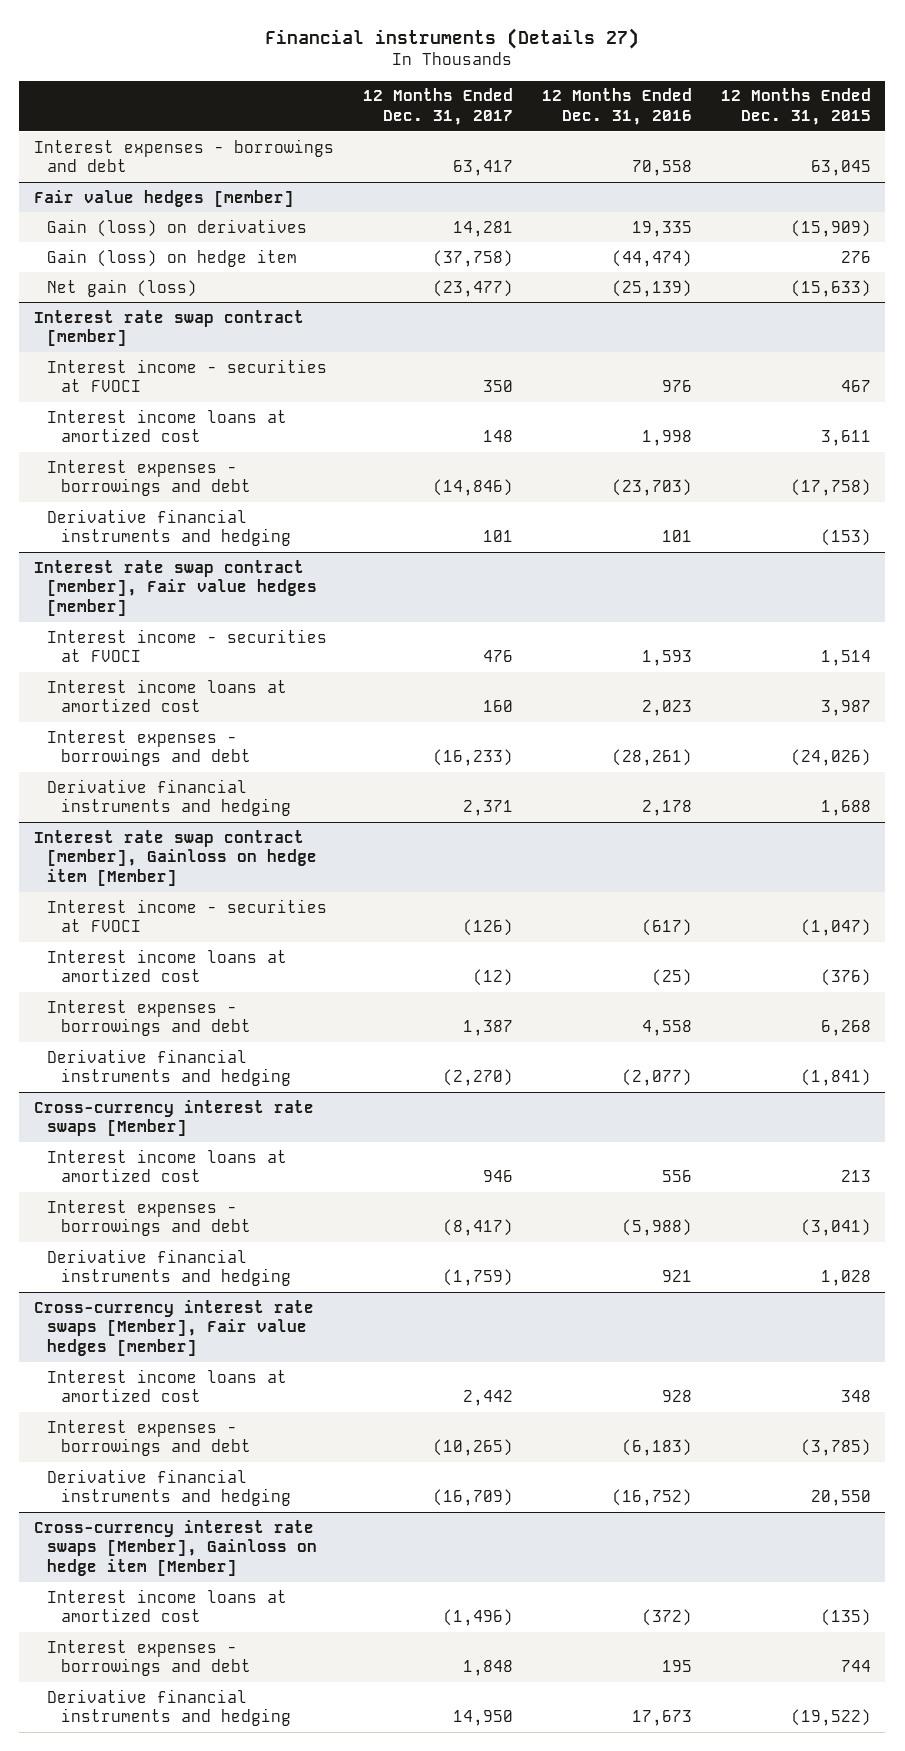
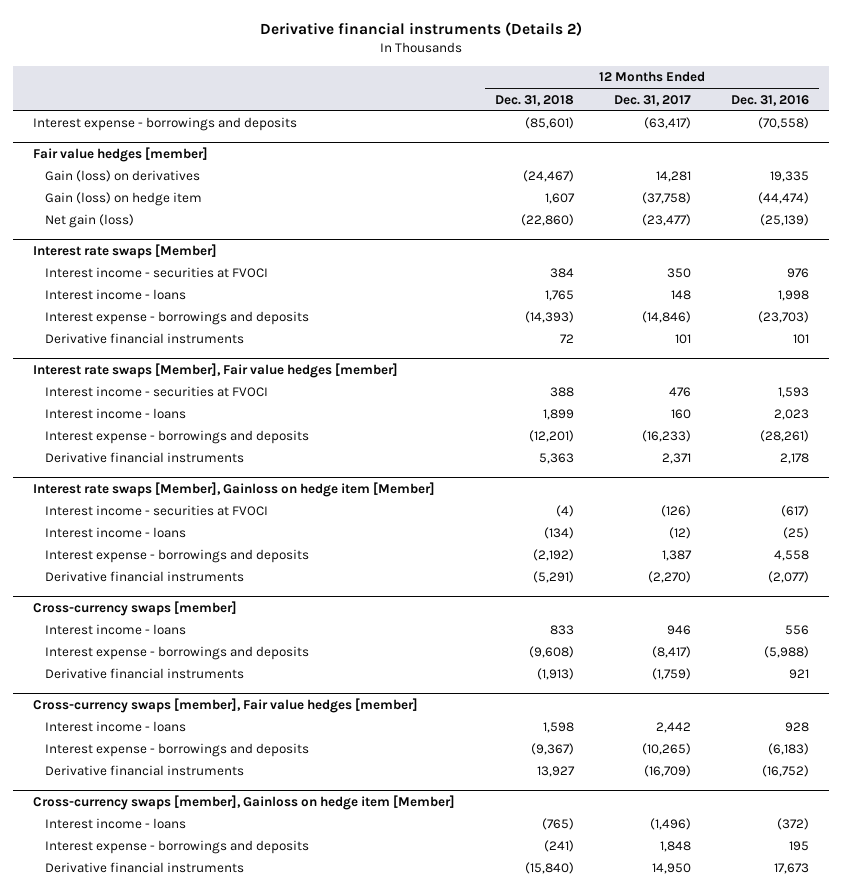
[265,27,640,49] Financial instruments (Details 27) -> [259,21,582,36] Derivative financial instruments (Details 2)
[720,88,871,126] 12 Months Ended Dec. 31, 2015 -> none
none -> [494,94,574,106] Dec. 31, 2018
[33,138,334,173] Interest expenses - borrowings and debt -> none
none -> [32,117,297,132] Interest expense - borrowings and deposits
[33,309,304,347] Interest rate swap contract [member] -> [32,243,217,259] Interest rate swaps [Member]
[47,408,288,443] Interest income loans at amortized cost -> [45,289,187,301] Interest income - loans
[47,459,251,497] Interest expenses - borrowings and debt -> [45,311,310,326] Interest expense - borrowings and deposits
[47,508,291,547] Derivative financial instruments and hedging -> [45,333,245,345] Derivative financial instruments
[33,559,318,617] Interest rate swap contract [member], Fair value hedges [member] -> [32,362,398,378] Interest rate swaps [Member], Fair value hedges [member]
[47,678,288,713] Interest income loans at amortized cost -> [45,408,187,420] Interest income - loans
[47,729,251,767] Interest expenses - borrowings and debt -> [45,430,310,445] Interest expense - borrowings and deposits
[47,778,291,817] Derivative financial instruments and hedging -> [45,452,245,464] Derivative financial instruments
[33,829,318,887] Interest rate swap contract [member], Gainloss on hedge item [Member] -> [32,481,435,497] Interest rate swaps [Member], Gainloss on hedge item [Member]
[47,948,288,983] Interest income loans at amortized cost -> [45,527,187,539] Interest income - loans
[47,999,251,1037] Interest expenses - borrowings and debt -> [45,549,310,564] Interest expense - borrowings and deposits
[47,1048,291,1087] Derivative financial instruments and hedging -> [45,571,245,583] Derivative financial instruments
[33,1099,314,1137] Cross-currency interest rate swaps [Member] -> [32,600,237,616] Cross-currency swaps [member]
[47,1148,288,1183] Interest income loans at amortized cost -> [45,624,187,636] Interest income - loans
[47,1199,251,1237] Interest expenses - borrowings and debt -> [45,646,310,661] Interest expense - borrowings and deposits
[47,1248,291,1287] Derivative financial instruments and hedging -> [45,668,245,680] Derivative financial instruments
[33,1299,314,1357] Cross-currency interest rate swaps [Member], Fair value hedges [member] -> [32,697,418,713] Cross-currency swaps [member], Fair value hedges [member]
[47,1368,288,1403] Interest income loans at amortized cost -> [45,721,187,733] Interest income - loans
[47,1419,251,1457] Interest expenses - borrowings and debt -> [45,743,310,758] Interest expense - borrowings and deposits
[47,1468,291,1507] Derivative financial instruments and hedging -> [45,765,245,777] Derivative financial instruments
[33,1519,318,1577] Cross-currency interest rate swaps [Member], Gainloss on hedge item [Member] -> [32,794,455,810] Cross-currency swaps [member], Gainloss on hedge item [Member]
[47,1588,288,1623] Interest income loans at amortized cost -> [45,818,187,830] Interest income - loans
[47,1639,251,1677] Interest expenses - borrowings and debt -> [45,840,310,855] Interest expense - borrowings and deposits
[47,1688,291,1727] Derivative financial instruments and hedging -> [45,862,245,874] Derivative financial instruments

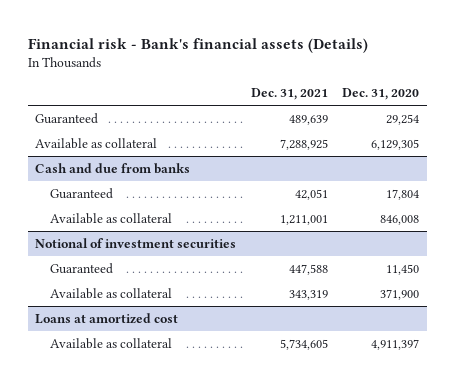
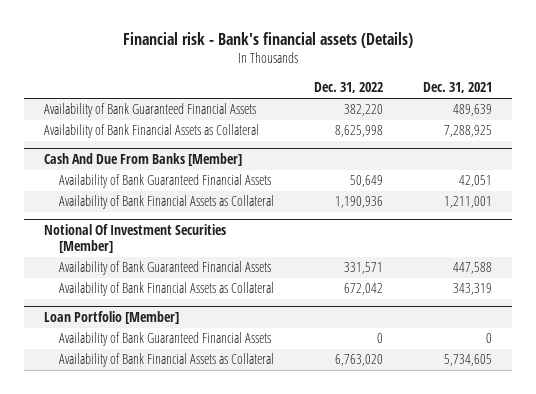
[342,88,420,101] Dec. 31, 2020 -> none
none -> [314,82,384,94] Dec. 31, 2022
[35,112,99,124] Guaranteed -> [44,103,257,118] Availability of Bank Guaranteed Financial Assets
[35,137,158,149] Available as collateral -> [44,124,260,139] Availability of Bank Financial Assets as Collateral
[35,162,191,174] Cash and due from banks -> [44,153,243,167] Cash And Due From Banks [Member]
[50,187,114,199] Guaranteed -> [59,174,272,189] Availability of Bank Guaranteed Financial Assets
[50,212,173,224] Available as collateral -> [59,195,275,210] Availability of Bank Financial Assets as Collateral
[35,237,237,248] Notional of investment securities -> [44,224,227,254] Notional Of Investment Securities [Member]
[50,262,114,274] Guaranteed -> [59,261,272,276] Availability of Bank Guaranteed Financial Assets
[50,287,173,299] Available as collateral -> [59,282,275,297] Availability of Bank Financial Assets as Collateral
[35,312,179,324] Loans at amortized cost -> [44,311,180,325] Loan Portfolio [Member]
none -> [59,332,272,347] Availability of Bank Guaranteed Financial Assets
[50,337,173,349] Available as collateral -> [59,353,275,368] Availability of Bank Financial Assets as Collateral

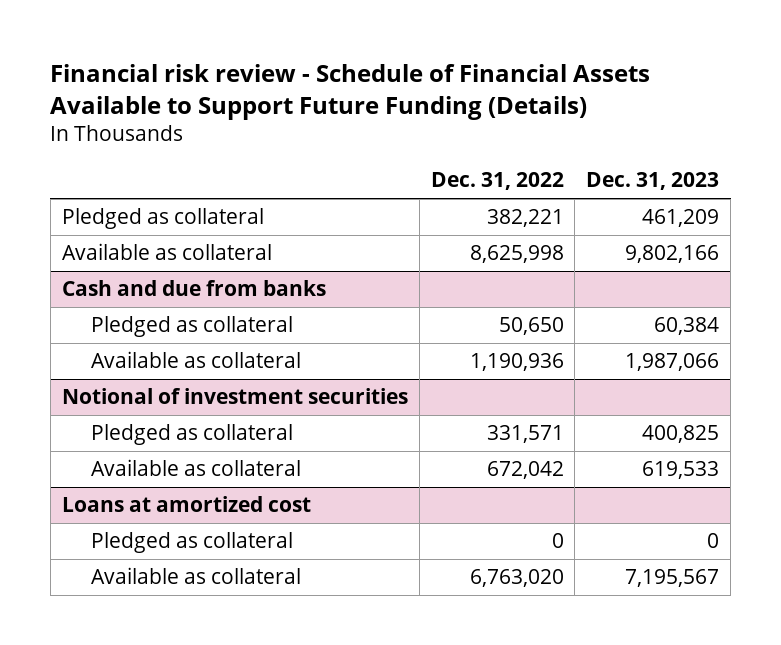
[123,32,414,49] Financial risk - Bank's financial assets (Details) -> [50,64,651,120] Financial risk review - Schedule of Financial Assets Available to Support Future Funding (Details)
[423,82,493,94] Dec. 31, 2021 -> none
none -> [586,172,720,191] Dec. 31, 2023
[44,103,257,118] Availability of Bank Guaranteed Financial Assets -> none
[59,174,272,189] Availability of Bank Guaranteed Financial Assets -> none
none -> [61,208,264,230] Pledged as collateral
[44,124,260,139] Availability of Bank Financial Assets as Collateral -> [61,243,272,261] Available as collateral
[44,153,243,167] Cash And Due From Banks [Member] -> [61,280,326,297] Cash and due from banks
none -> [91,316,294,338] Pledged as collateral
[59,195,275,210] Availability of Bank Financial Assets as Collateral -> [91,351,302,369] Available as collateral
[44,224,227,254] Notional Of Investment Securities [Member] -> [61,388,408,405] Notional of investment securities
[59,261,272,276] Availability of Bank Guaranteed Financial Assets -> [91,424,294,446] Pledged as collateral
[59,282,275,297] Availability of Bank Financial Assets as Collateral -> [91,459,302,477] Available as collateral
[44,311,180,325] Loan Portfolio [Member] -> [61,496,311,513] Loans at amortized cost
[59,332,272,347] Availability of Bank Guaranteed Financial Assets -> [91,532,294,554] Pledged as collateral
[59,353,275,368] Availability of Bank Financial Assets as Collateral -> [91,567,302,585] Available as collateral

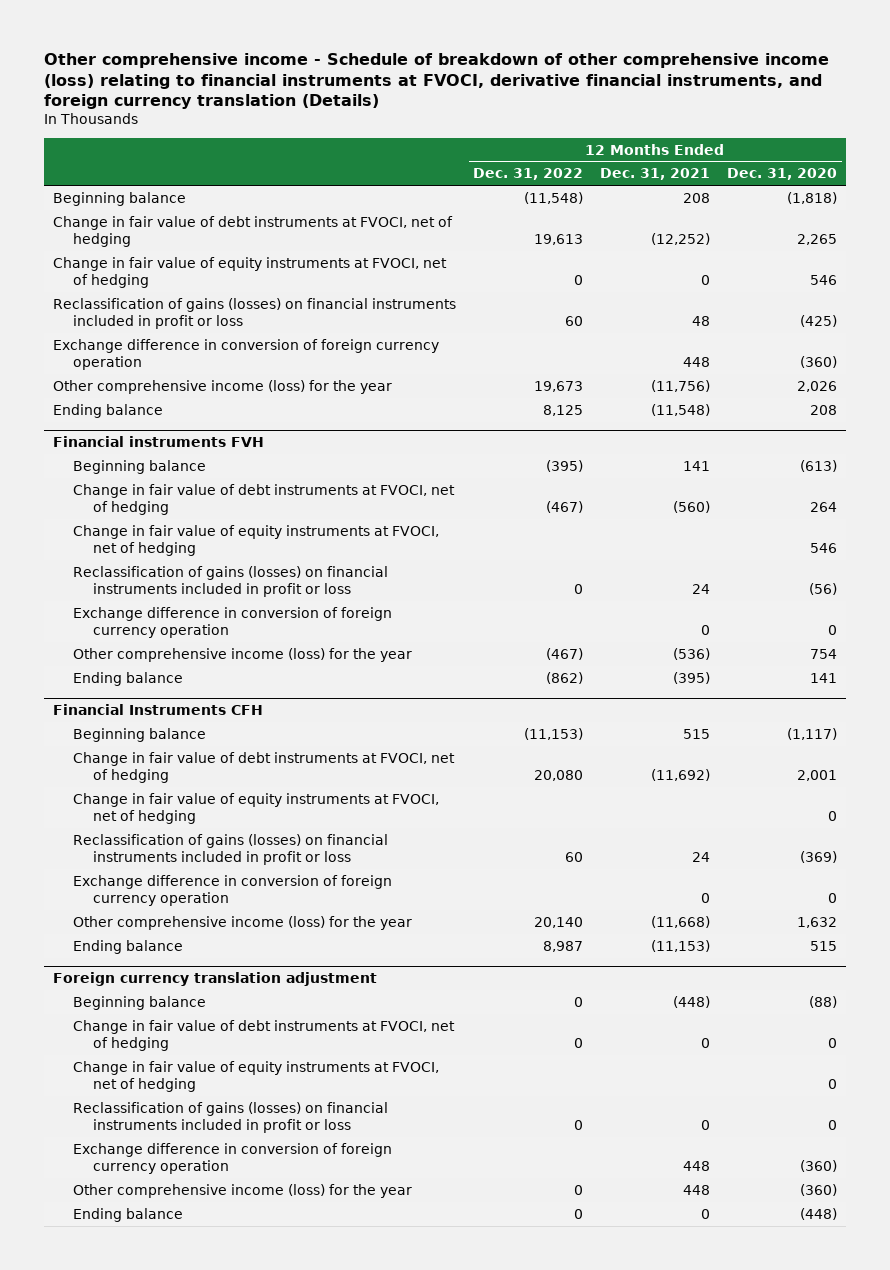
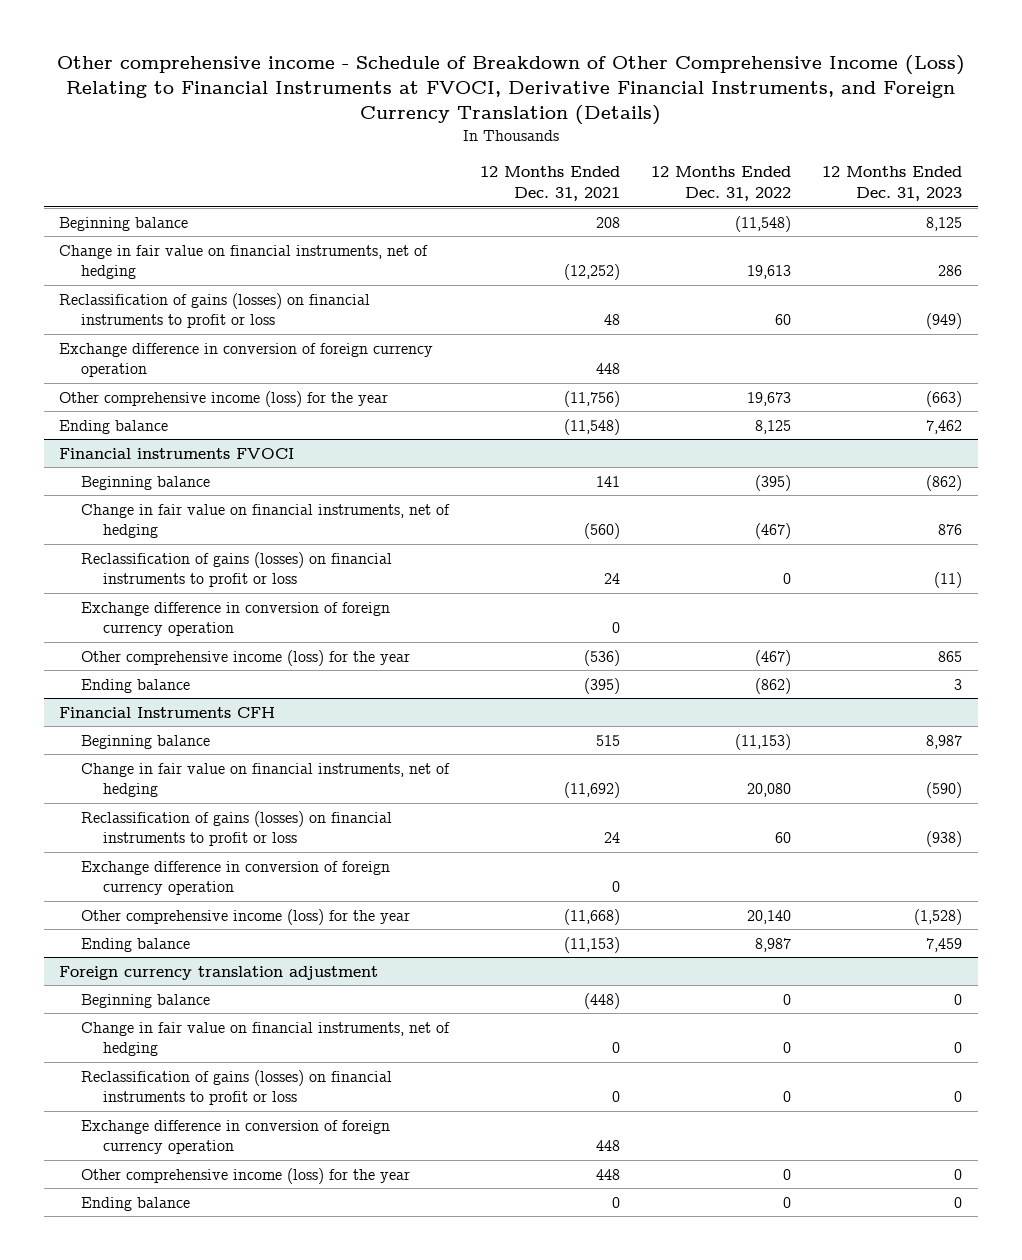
[44,52,830,110] Other comprehensive income - Schedule of breakdown of other comprehensive income (loss) relating to financial instruments at FVOCI, derivative financial instruments, and foreign currency translation (Details) -> [56,55,965,126] Other comprehensive income - Schedule of Breakdown of Other Comprehensive Income (Loss) Relating to Financial Instruments at FVOCI, Derivative Financial Instruments, and Foreign Currency Translation (Details)
[727,168,838,181] Dec. 31, 2020 -> none
none -> [822,166,963,201] 12 Months Ended Dec. 31, 2023
[52,256,447,288] Change in fair value of equity instruments at FVOCI, net of hedging -> none
[52,215,453,247] Change in fair value of debt instruments at FVOCI, net of hedging -> [59,244,429,280] Change in fair value on financial instruments, net of hedging
[52,297,456,329] Reclassification of gains (losses) on financial instruments included in profit or loss -> [59,292,371,329] Reclassification of gains (losses) on financial instruments to profit or loss
[52,436,264,448] Financial instruments FVH -> [59,447,295,459] Financial instruments FVOCI
[72,524,439,556] Change in fair value of equity instruments at FVOCI, net of hedging -> none
[72,483,455,515] Change in fair value of debt instruments at FVOCI, net of hedging -> [81,503,451,539] Change in fair value on financial instruments, net of hedging
[72,565,388,597] Reclassification of gains (losses) on financial instruments included in profit or loss -> [81,551,393,588] Reclassification of gains (losses) on financial instruments to profit or loss
[72,792,439,824] Change in fair value of equity instruments at FVOCI, net of hedging -> none
[72,751,455,783] Change in fair value of debt instruments at FVOCI, net of hedging -> [81,762,451,798] Change in fair value on financial instruments, net of hedging
[72,833,388,865] Reclassification of gains (losses) on financial instruments included in profit or loss -> [81,810,393,847] Reclassification of gains (losses) on financial instruments to profit or loss
[72,1060,439,1092] Change in fair value of equity instruments at FVOCI, net of hedging -> none
[72,1019,455,1051] Change in fair value of debt instruments at FVOCI, net of hedging -> [81,1021,451,1057] Change in fair value on financial instruments, net of hedging
[72,1101,388,1133] Reclassification of gains (losses) on financial instruments included in profit or loss -> [81,1069,393,1106] Reclassification of gains (losses) on financial instruments to profit or loss

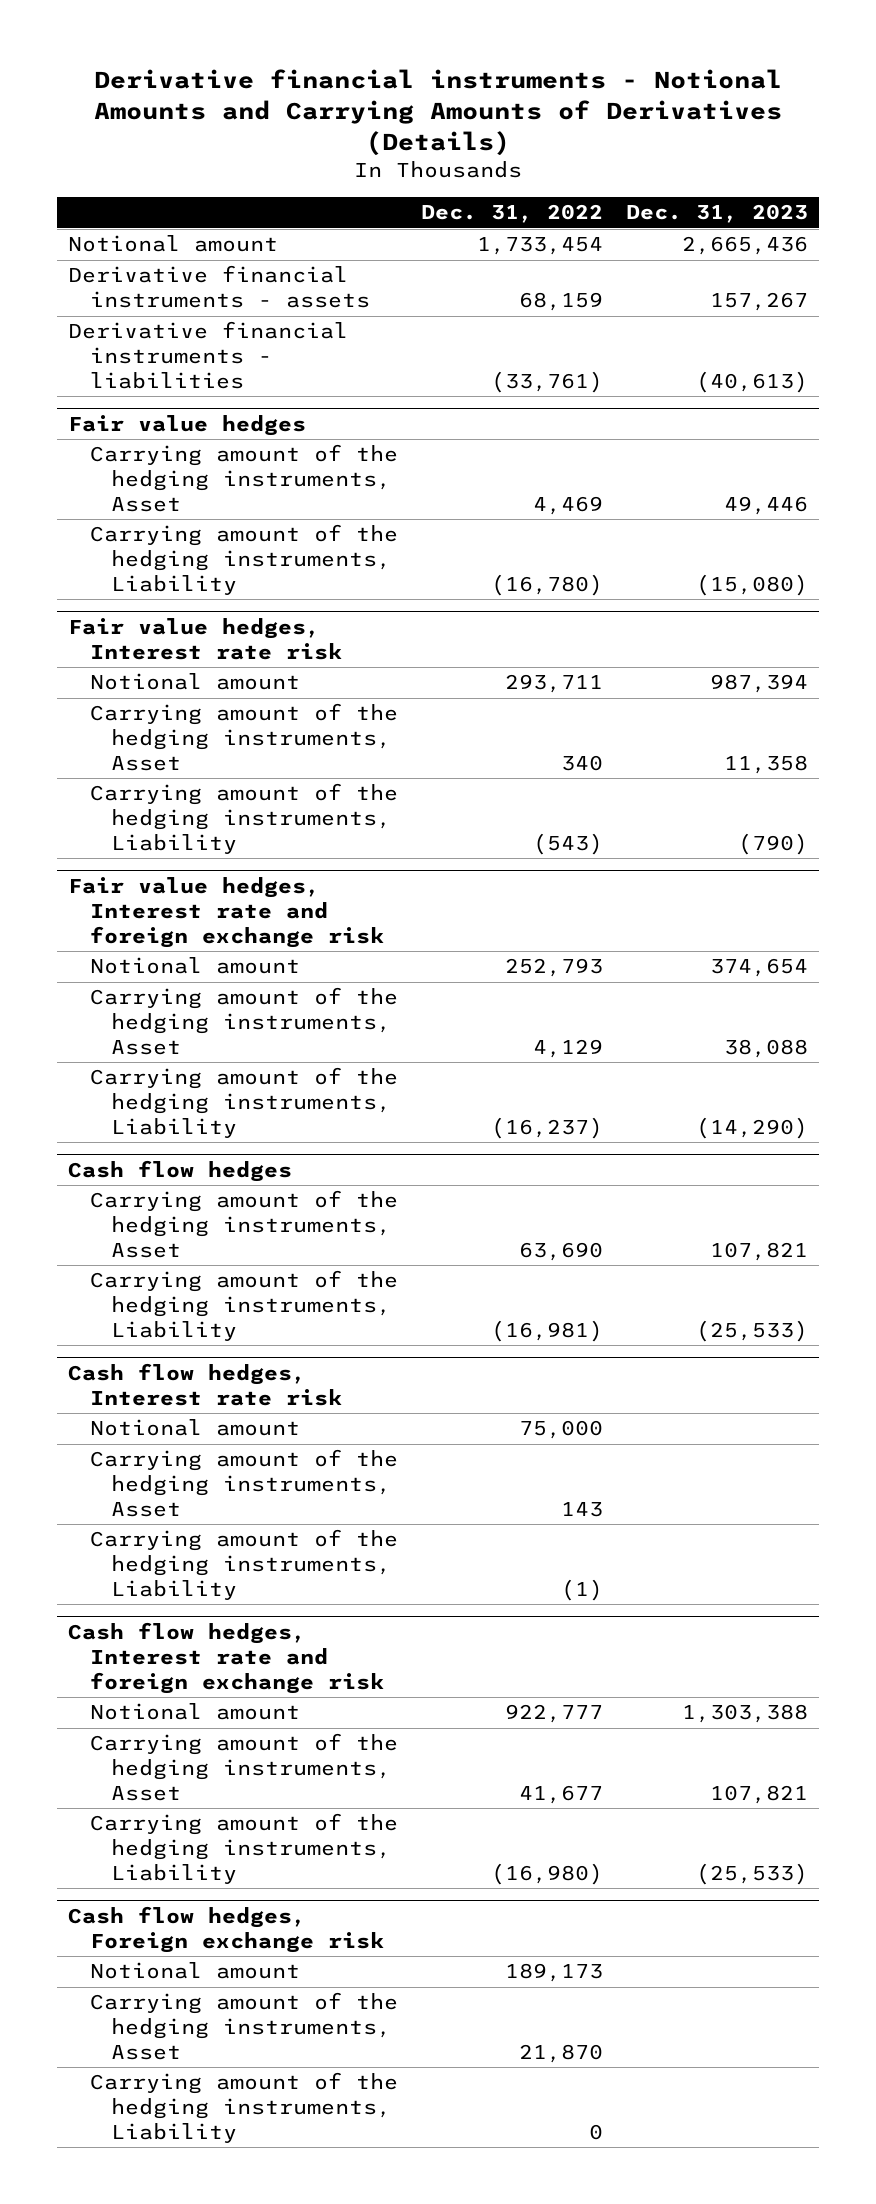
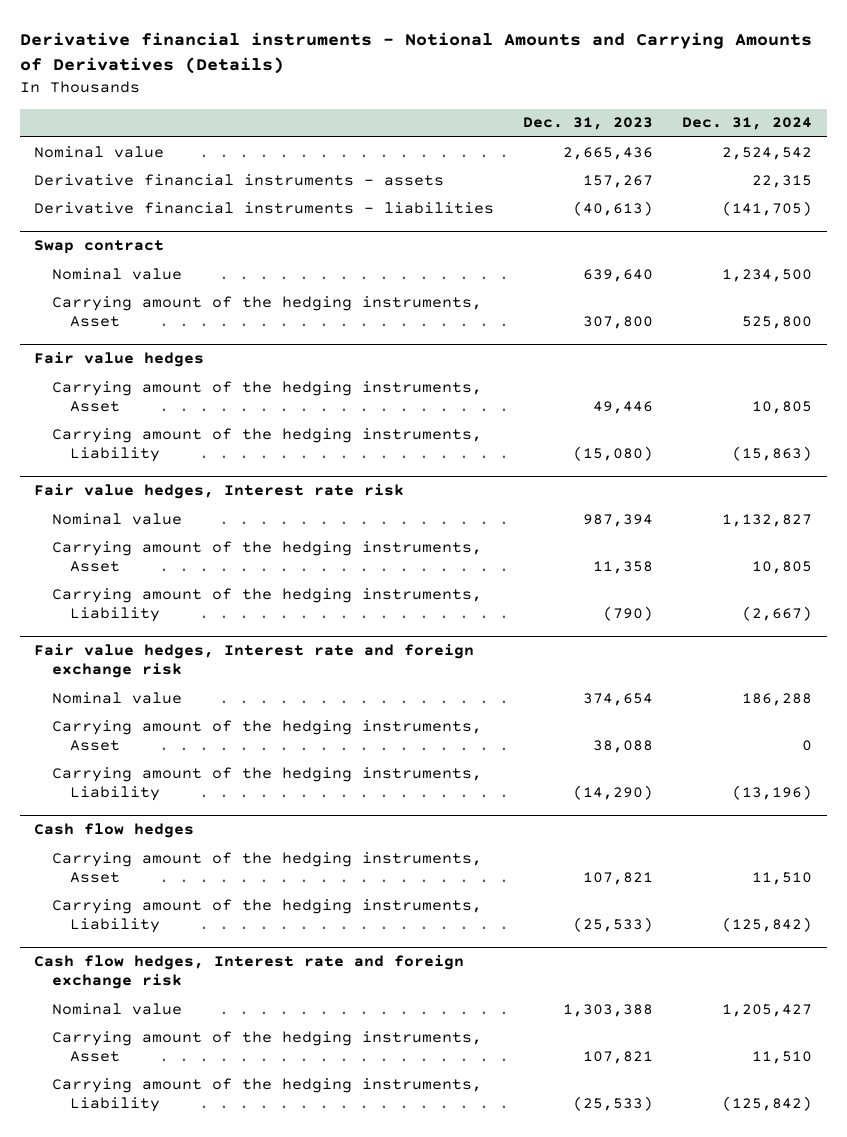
[420,204,603,224] Dec. 31, 2022 -> none
none -> [682,117,813,131] Dec. 31, 2024
[68,235,279,253] Notional amount -> [34,145,165,158] Nominal value
none -> [34,240,165,255] Swap contract
none -> [52,267,183,280] Nominal value
none -> [52,295,483,327] Carrying amount of the hedging instruments, Asset
[89,673,300,691] Notional amount -> [52,512,183,525] Nominal value
[89,957,300,975] Notional amount -> [52,691,183,704] Nominal value
[68,1362,342,1406] Cash flow hedges, Interest rate risk -> none
[89,1419,300,1437] Notional amount -> none
[89,1449,398,1518] Carrying amount of the hedging instruments, Asset -> none
[89,1529,398,1601] Carrying amount of the hedging instruments, Liability -> none
[89,1703,300,1721] Notional amount -> [52,1002,183,1015] Nominal value
[68,1905,384,1953] Cash flow hedges, Foreign exchange risk -> none
[89,1962,300,1980] Notional amount -> none
[89,1992,398,2061] Carrying amount of the hedging instruments, Asset -> none
[89,2072,398,2144] Carrying amount of the hedging instruments, Liability -> none

